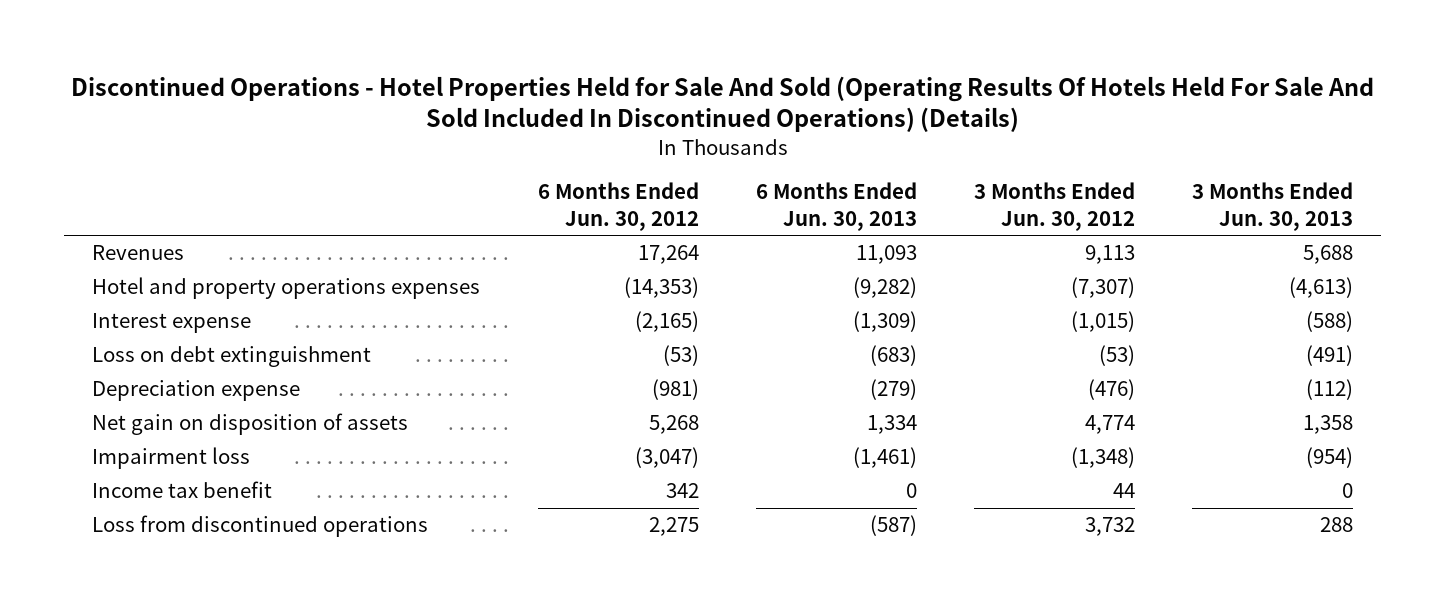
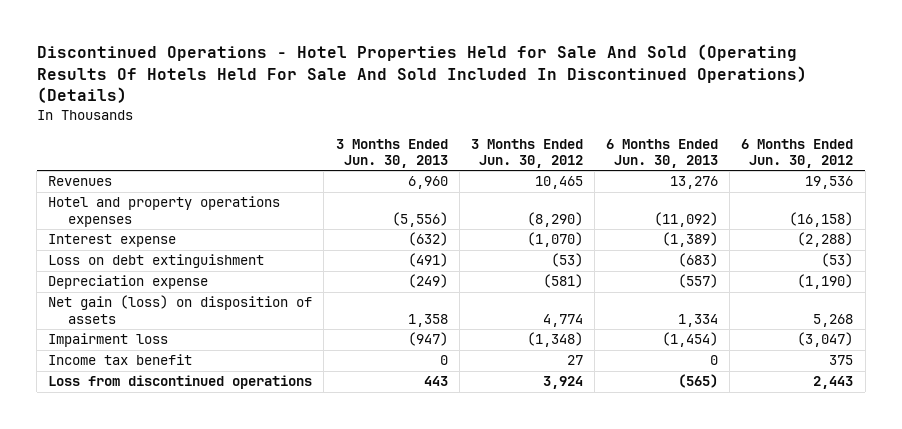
[637,245,699,265] 17,264 -> [805,176,854,190] 19,536
[855,245,917,265] 11,093 -> [670,176,719,190] 13,276
[1084,245,1135,265] 9,113 -> [534,176,583,190] 10,465
[1302,245,1353,265] 5,688 -> [407,176,448,190] 6,960
[623,277,699,299] (14,353) -> [789,211,854,227] (16,158)
[852,277,917,299] (9,282) -> [654,211,719,227] (11,092)
[1070,277,1135,299] (7,307) -> [526,211,583,227] (8,290)
[1288,277,1353,299] (4,613) -> [391,211,448,227] (5,556)
[634,311,699,333] (2,165) -> [797,232,854,248] (2,288)
[852,311,917,333] (1,309) -> [662,232,719,248] (1,389)
[1070,311,1135,333] (1,015) -> [526,232,583,248] (1,070)
[1305,311,1353,333] (588) -> [407,232,448,247] (632)
[651,379,699,401] (981) -> [797,274,854,290] (1,190)
[869,379,917,401] (279) -> [678,274,719,289] (557)
[1087,379,1135,401] (476) -> [542,274,583,289] (581)
[1305,379,1353,401] (112) -> [407,274,448,289] (249)
[92,413,409,436] Net gain on disposition of assets -> [48,295,313,324] Net gain (loss) on disposition of assets
[852,447,917,469] (1,461) -> [662,332,719,348] (1,454)
[1305,447,1353,469] (954) -> [407,332,448,347] (947)
[665,483,699,499] 342 -> [829,355,854,366] 375
[1112,483,1135,499] 44 -> [566,355,583,366] 27
[648,517,699,537] 2,275 -> [813,376,854,390] 2,443
[869,515,917,537] (587) -> [678,374,719,389] (565)
[1084,517,1135,537] 3,732 -> [542,376,583,390] 3,924
[1319,517,1353,533] 288 -> [423,376,448,387] 443

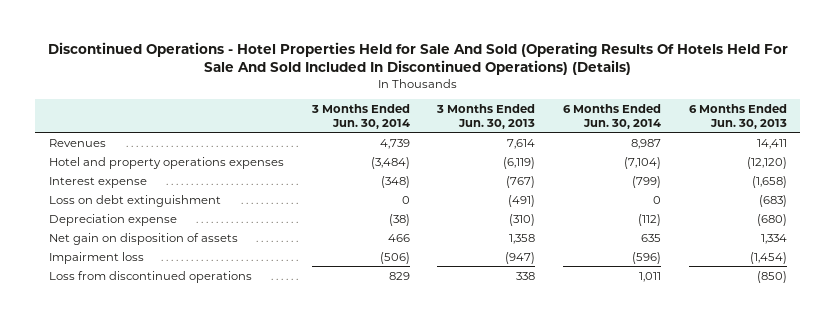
[470,138,583,169] 3 Months Ended Jun. 30, 2012 -> none
[741,138,854,169] 6 Months Ended Jun. 30, 2012 -> none
none -> [310,104,410,129] 3 Months Ended Jun. 30, 2014
none -> [563,104,662,129] 6 Months Ended Jun. 30, 2014
[407,176,448,190] 6,960 -> [507,138,536,149] 7,614
[670,176,719,190] 13,276 -> [756,138,787,149] 14,411
[391,211,448,227] (5,556) -> [503,156,536,169] (6,119)
[654,211,719,227] (11,092) -> [746,156,787,169] (12,120)
[407,232,448,247] (632) -> [506,175,536,188] (767)
[662,232,719,248] (1,389) -> [751,175,787,188] (1,658)
[407,274,448,289] (249) -> [509,213,536,226] (310)
[678,274,719,289] (557) -> [756,213,787,226] (680)
[48,295,313,324] Net gain (loss) on disposition of assets -> [49,232,239,245] Net gain on disposition of assets
[48,354,193,366] Income tax benefit -> none
[423,376,448,387] 443 -> [516,271,536,280] 338
[678,374,719,389] (565) -> [756,270,787,283] (850)

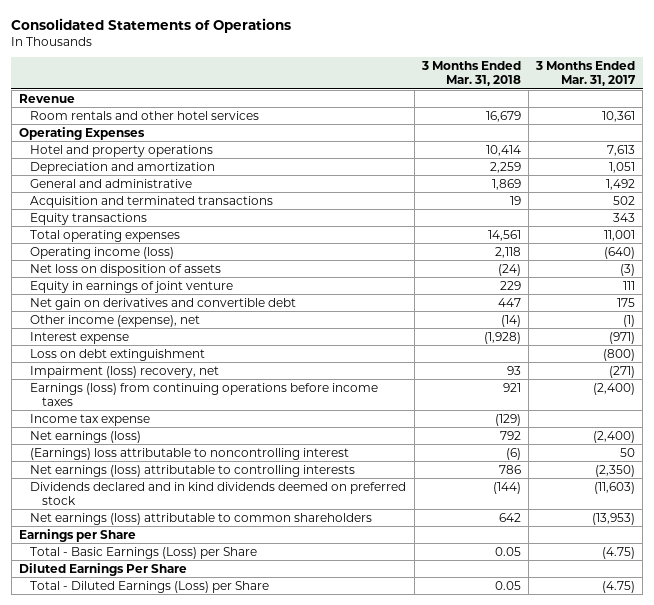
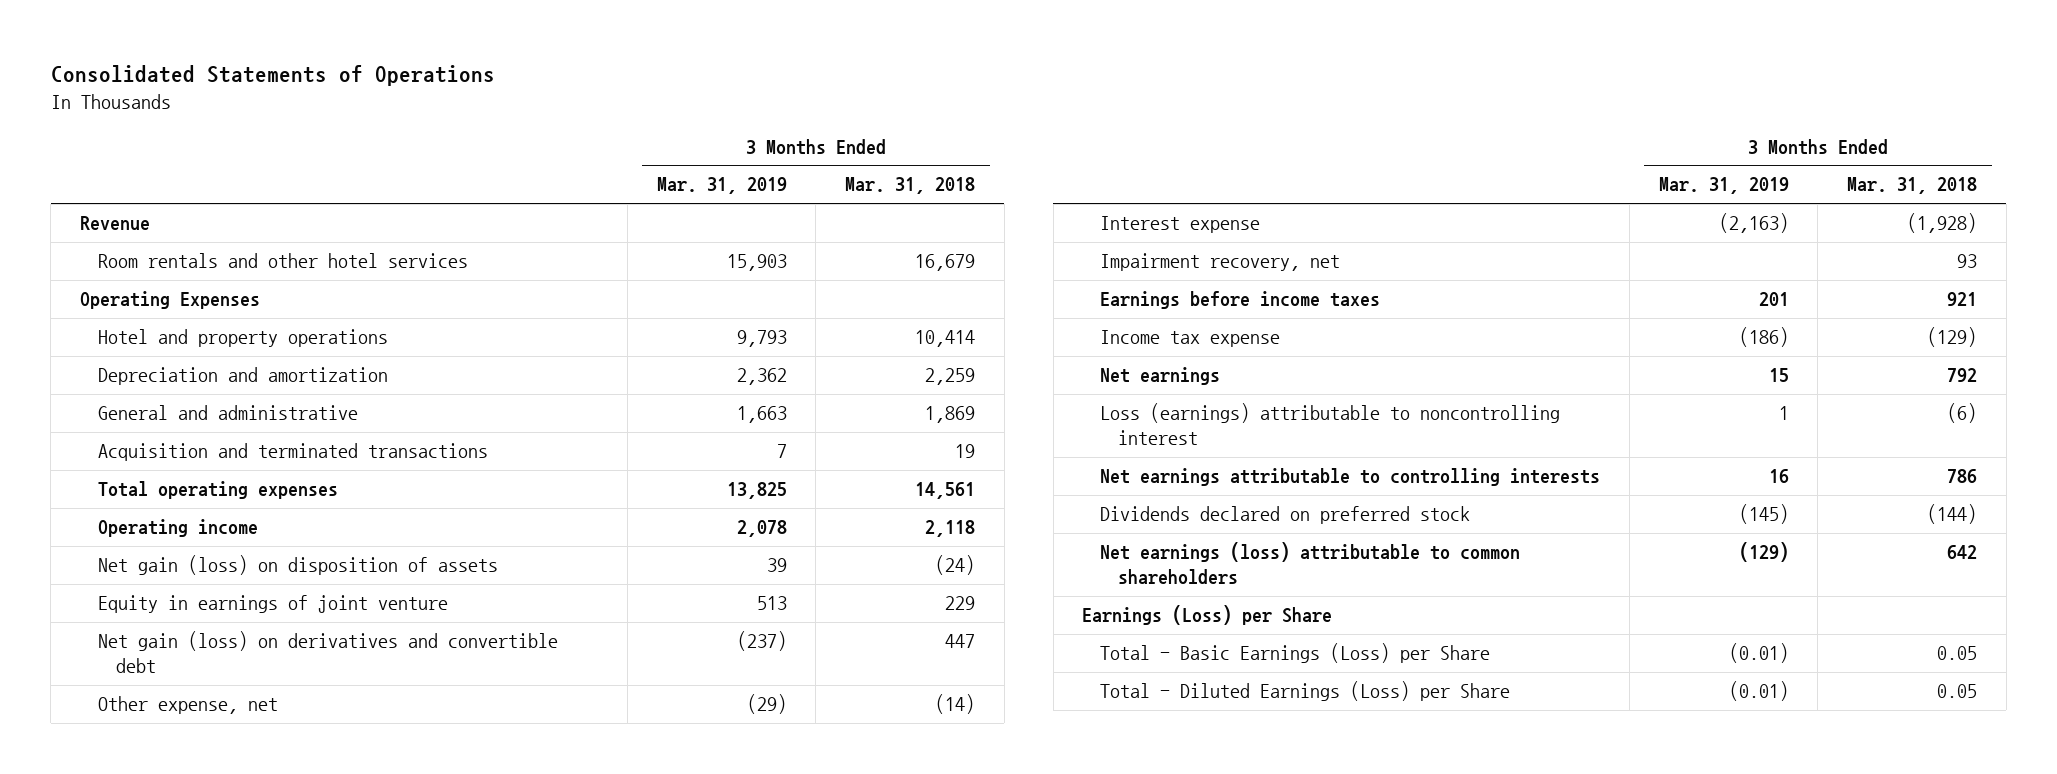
[535,61,637,87] 3 Months Ended Mar. 31, 2017 -> none
none -> [656,177,787,195] Mar. 31, 2019
[30,212,148,225] Equity transactions -> none
[30,246,175,259] Operating income (loss) -> [98,519,259,538] Operating income
[30,263,222,276] Net loss on disposition of assets -> [98,555,499,576] Net gain (loss) on disposition of assets
[30,297,297,310] Net gain on derivatives and convertible debt -> [98,631,559,674] Net gain (loss) on derivatives and convertible debt
[30,314,201,327] Other income (expense), net -> [98,696,279,715] Other expense, net
[30,348,206,361] Loss on debt extinguishment -> none
[30,365,220,378] Impairment (loss) recovery, net -> [1100,253,1341,272] Impairment recovery, net
[30,382,379,406] Earnings (loss) from continuing operations before income taxes -> [1100,291,1381,310] Earnings before income taxes
[30,430,142,443] Net earnings (loss) -> [1100,367,1221,386] Net earnings
[30,447,350,460] (Earnings) loss attributable to noncontrolling interest -> [1100,403,1561,446] Loss (earnings) attributable to noncontrolling interest
[30,464,356,477] Net earnings (loss) attributable to controlling interests -> [1100,468,1601,487] Net earnings attributable to controlling interests
[30,481,407,505] Dividends declared and in kind dividends deemed on preferred stock -> [1100,506,1471,525] Dividends declared on preferred stock
[18,528,136,542] Earnings per Share -> [1082,605,1333,626] Earnings (Loss) per Share
[18,562,187,576] Diluted Earnings Per Share -> none

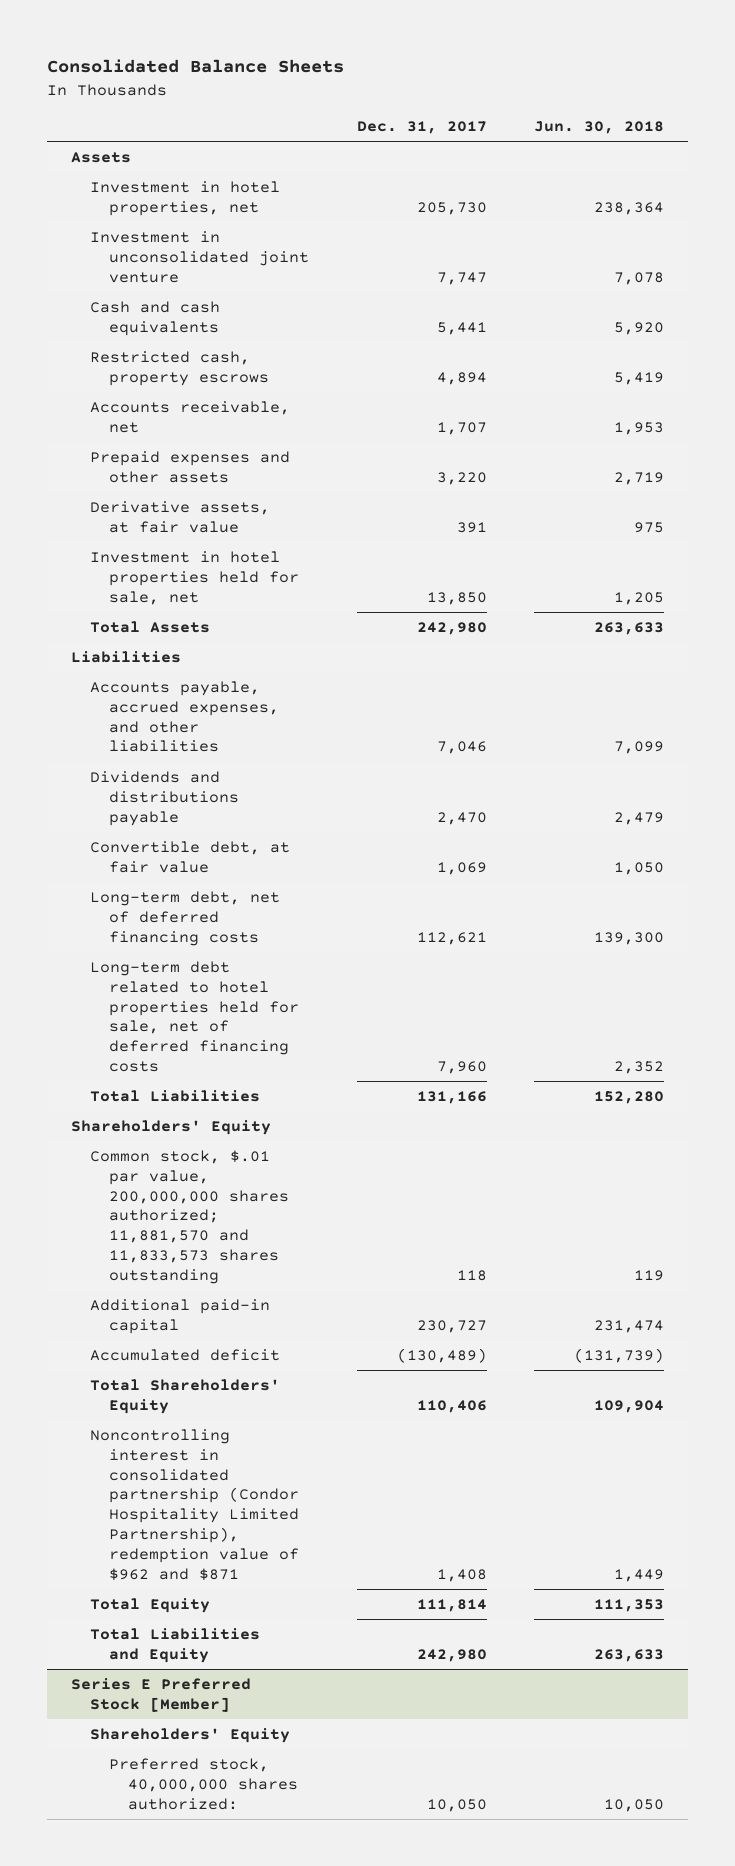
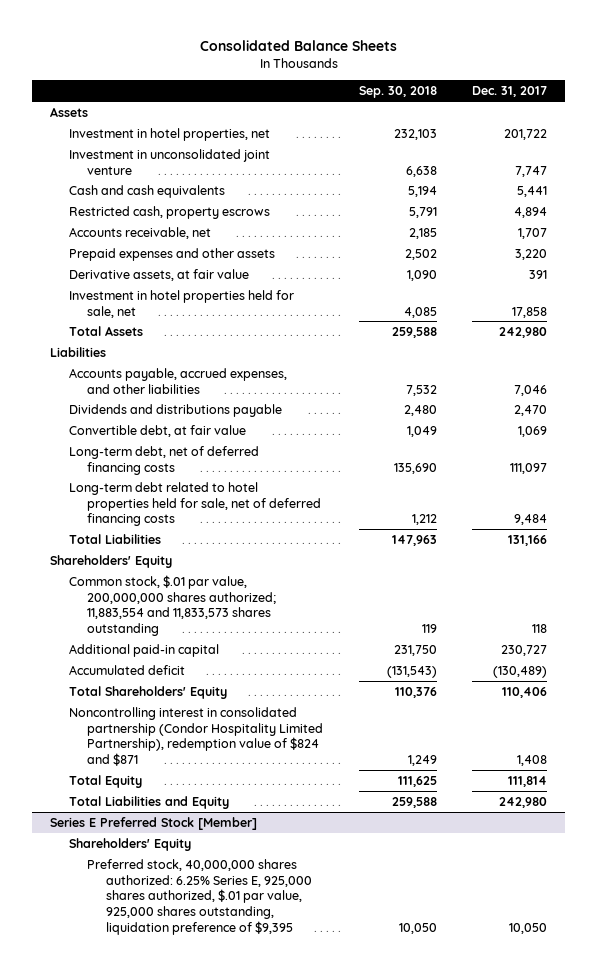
[534,120,665,134] Jun. 30, 2018 -> none
none -> [358,86,437,99] Sep. 30, 2018
[416,201,487,215] 205,730 -> [504,128,548,140] 201,722
[426,591,487,605] 13,850 -> [512,306,548,318] 17,858
[416,931,487,945] 112,621 -> [510,462,548,474] 111,097
[436,1061,487,1075] 7,960 -> [514,514,548,526] 9,484
[89,1149,289,1284] Common stock, $.01 par value, 200,000,000 shares authorized; 11,881,570 and 11,833,573 shares outstanding -> [68,574,277,637] Common stock, $.01 par value, 200,000,000 shares authorized; 11,883,554 and 11,833,573 shares outstanding
[89,1428,299,1581] Noncontrolling interest in consolidated partnership (Condor Hospitality Limited Partnership), redemption value of $962 and $871 -> [68,706,324,767] Noncontrolling interest in consolidated partnership (Condor Hospitality Limited Partnership), redemption value of $824 and $871
[108,1757,298,1810] Preferred stock, 40,000,000 shares authorized: -> [87,858,312,935] Preferred stock, 40,000,000 shares authorized: 6.25% Series E, 925,000 shares authorized, $.01 par value, 925,000 shares outstanding, liquidation preference of $9,395

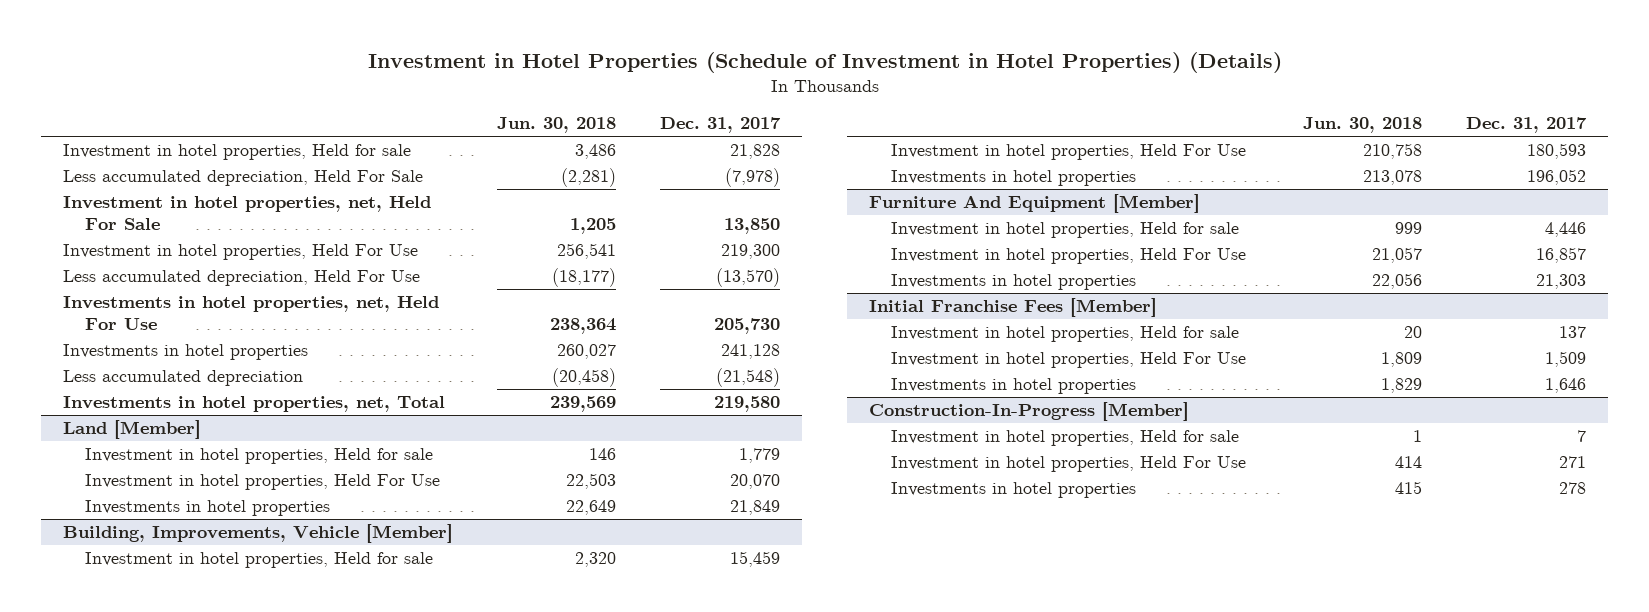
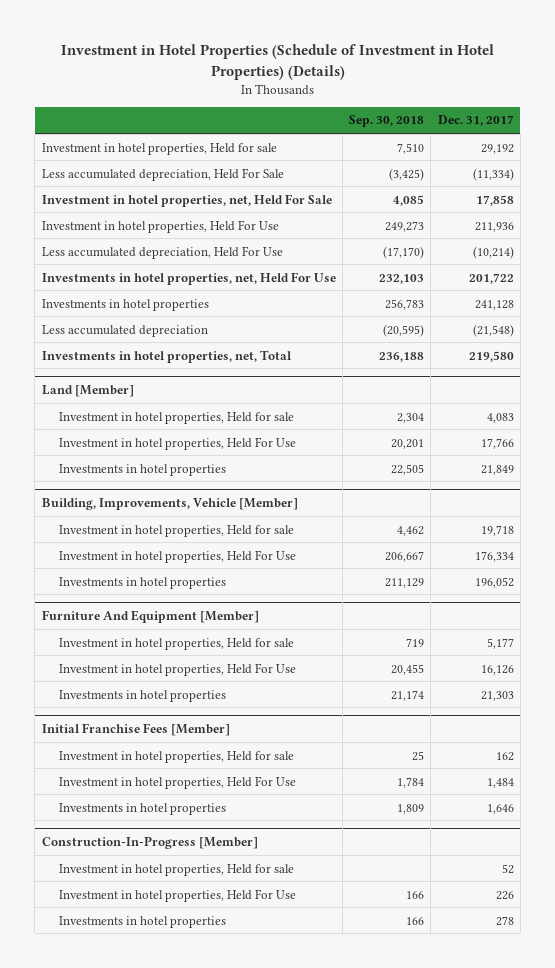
[497,117,617,134] Jun. 30, 2018 -> none
none -> [349,115,425,128] Sep. 30, 2018
[730,144,781,160] 21,828 -> [480,143,514,154] 29,192
[725,168,781,188] (7,978) -> [472,167,514,181] (11,334)
[724,218,781,235] 13,850 -> [475,194,514,206] 17,858
[721,244,781,260] 219,300 -> [474,221,514,232] 211,936
[716,268,781,288] (13,570) -> [472,245,514,259] (10,214)
[714,318,781,335] 205,730 -> [468,272,514,284] 201,722
[739,448,781,464] 1,779 -> [486,412,514,423] 4,083
[730,474,781,490] 20,070 -> [480,437,514,449] 17,766
[730,551,781,568] 15,459 -> [480,524,514,536] 19,718
[1527,143,1587,160] 180,593 -> [474,550,514,562] 176,334
[1545,222,1587,238] 4,446 -> [486,637,514,649] 5,177
[1536,247,1587,264] 16,857 -> [480,664,514,675] 16,126
[1559,326,1587,339] 137 -> [495,751,514,761] 162
[1545,351,1587,368] 1,509 -> [486,777,514,788] 1,484
[1577,430,1587,443] 7 -> [501,863,514,874] 52
[1559,456,1587,469] 271 -> [495,890,514,900] 226

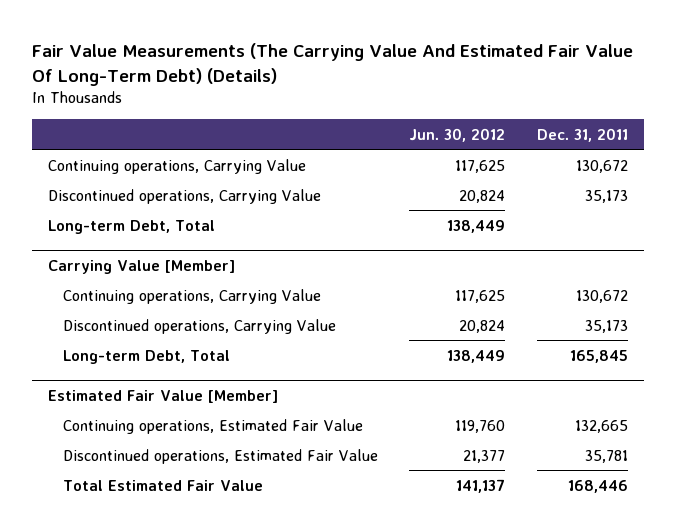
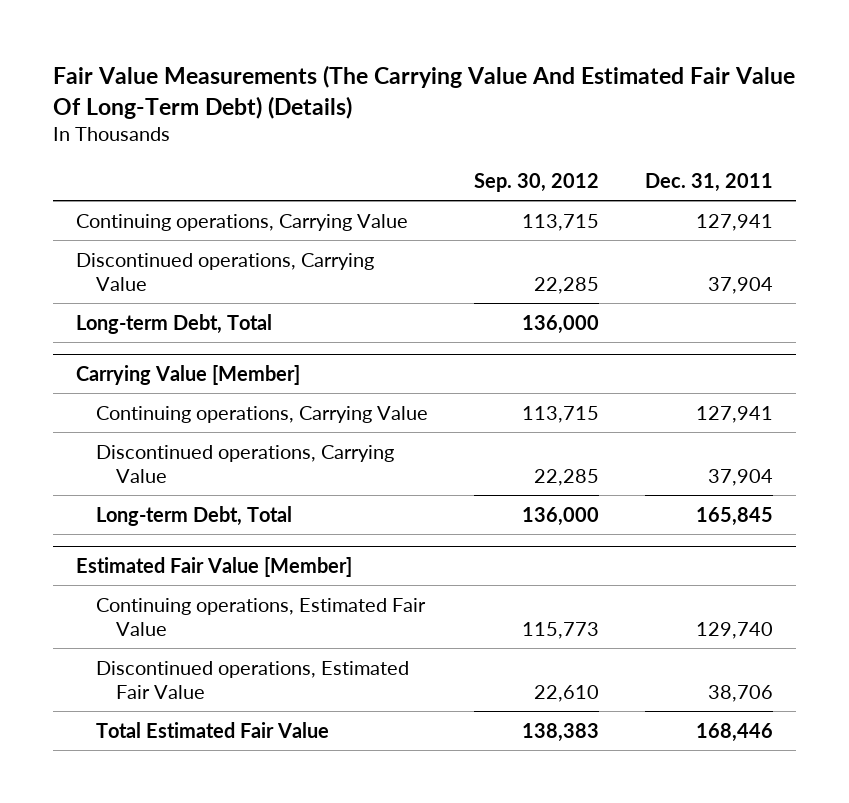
[409,127,506,142] Jun. 30, 2012 -> none
none -> [473,172,599,192] Sep. 30, 2012
[575,159,628,173] 130,672 -> [695,213,773,231] 127,941
[584,189,628,203] 35,173 -> [707,276,773,294] 37,904
[575,289,628,303] 130,672 -> [695,405,773,423] 127,941
[584,319,628,333] 35,173 -> [707,468,773,486] 37,904
[574,419,628,433] 132,665 -> [695,621,773,639] 129,740
[584,449,628,463] 35,781 -> [707,684,773,702] 38,706

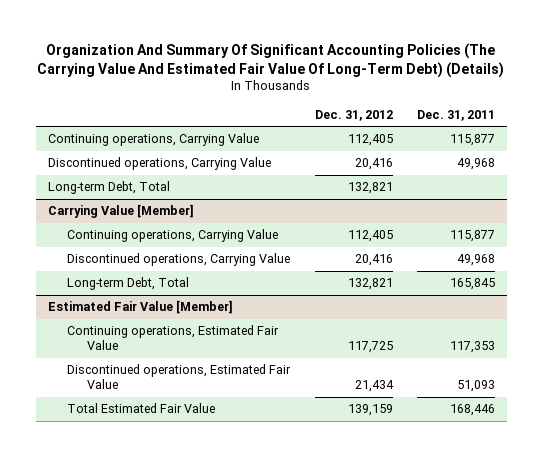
[53,65,796,119] Fair Value Measurements (The Carrying Value And Estimated Fair Value Of Long-Term Debt) (Details) -> [37,42,505,78] Organization And Summary Of Significant Accounting Policies (The Carrying Value And Estimated Fair Value Of Long-Term Debt) (Details)
[473,172,599,192] Sep. 30, 2012 -> none
none -> [314,109,393,121] Dec. 31, 2012
[695,213,773,231] 127,941 -> [449,134,495,147] 115,877
[707,276,773,294] 37,904 -> [456,158,495,171] 49,968
[695,405,773,423] 127,941 -> [449,230,495,243] 115,877
[707,468,773,486] 37,904 -> [456,254,495,267] 49,968
[695,621,773,639] 129,740 -> [449,341,495,354] 117,353
[707,684,773,702] 38,706 -> [456,380,495,393] 51,093

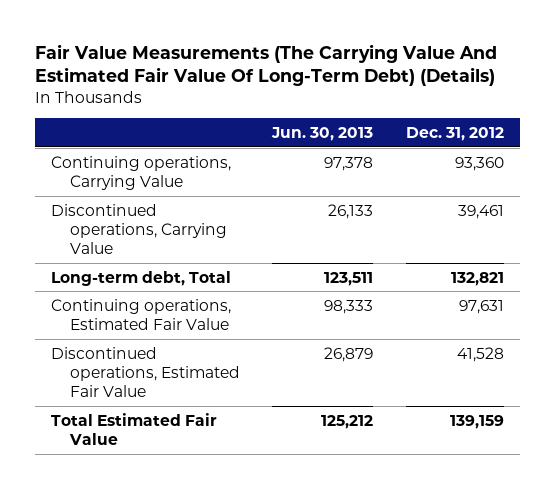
[37,42,505,78] Organization And Summary Of Significant Accounting Policies (The Carrying Value And Estimated Fair Value Of Long-Term Debt) (Details) -> [34,43,497,87] Fair Value Measurements (The Carrying Value And Estimated Fair Value Of Long-Term Debt) (Details)
[416,109,495,121] Dec. 31, 2011 -> none
none -> [271,127,374,142] Jun. 30, 2013
[47,204,194,219] Carrying Value [Member] -> none
[67,229,279,243] Continuing operations, Carrying Value -> none
[67,253,291,267] Discontinued operations, Carrying Value -> none
[67,277,190,291] Long-term Debt, Total -> none
[47,300,233,315] Estimated Fair Value [Member] -> none
[347,134,393,147] 112,405 -> [454,156,504,171] 93,360
[354,158,393,171] 20,416 -> [457,204,504,219] 39,461
[47,181,170,195] Long-term Debt, Total -> [50,270,231,286] Long-term debt, Total
[347,341,393,354] 117,725 -> [458,299,504,314] 97,631
[354,380,394,393] 21,434 -> [456,346,504,362] 41,528

